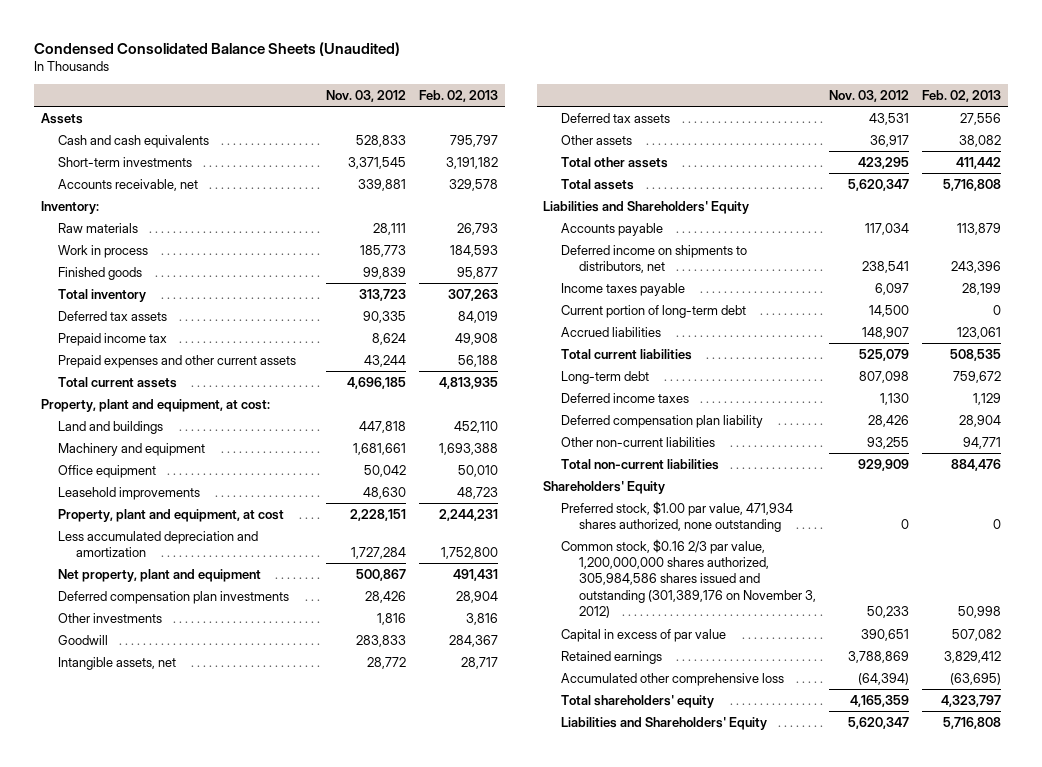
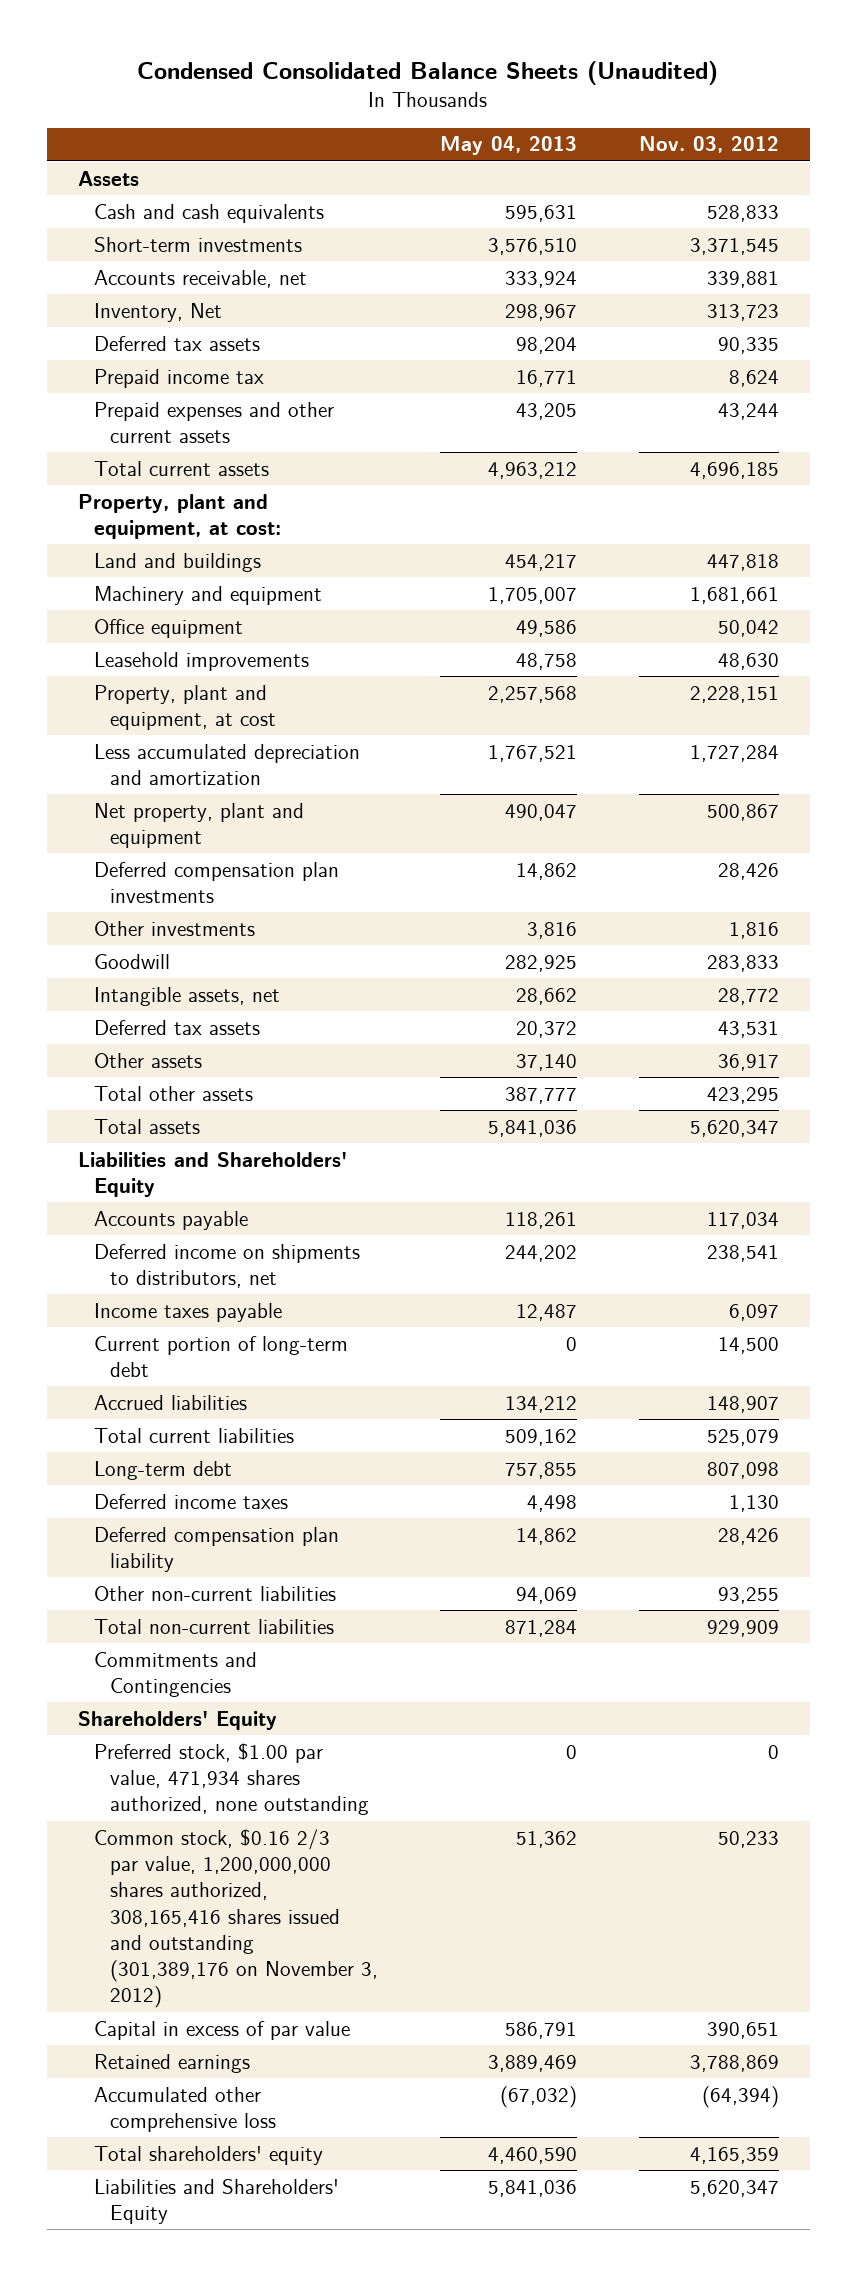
[419,89,499,102] Feb. 02, 2013 -> none
none -> [439,136,577,156] May 04, 2013
[40,200,99,214] Inventory: -> none
[58,222,139,233] Raw materials -> none
[58,244,149,258] Work in process -> none
[58,266,143,280] Finished goods -> none
[58,288,147,302] Total inventory -> [93,302,222,322] Inventory, Net
none -> [93,1651,257,1698] Commitments and Contingencies
[561,538,817,619] Common stock, $0.16 2/3 par value, 1,200,000,000 shares authorized, 305,984,586 shares issued and outstanding (301,389,176 on November 3, 2012) -> [93,1828,378,2009] Common stock, $0.16 2/3 par value, 1,200,000,000 shares authorized, 308,165,416 shares issued and outstanding (301,389,176 on November 3, 2012)

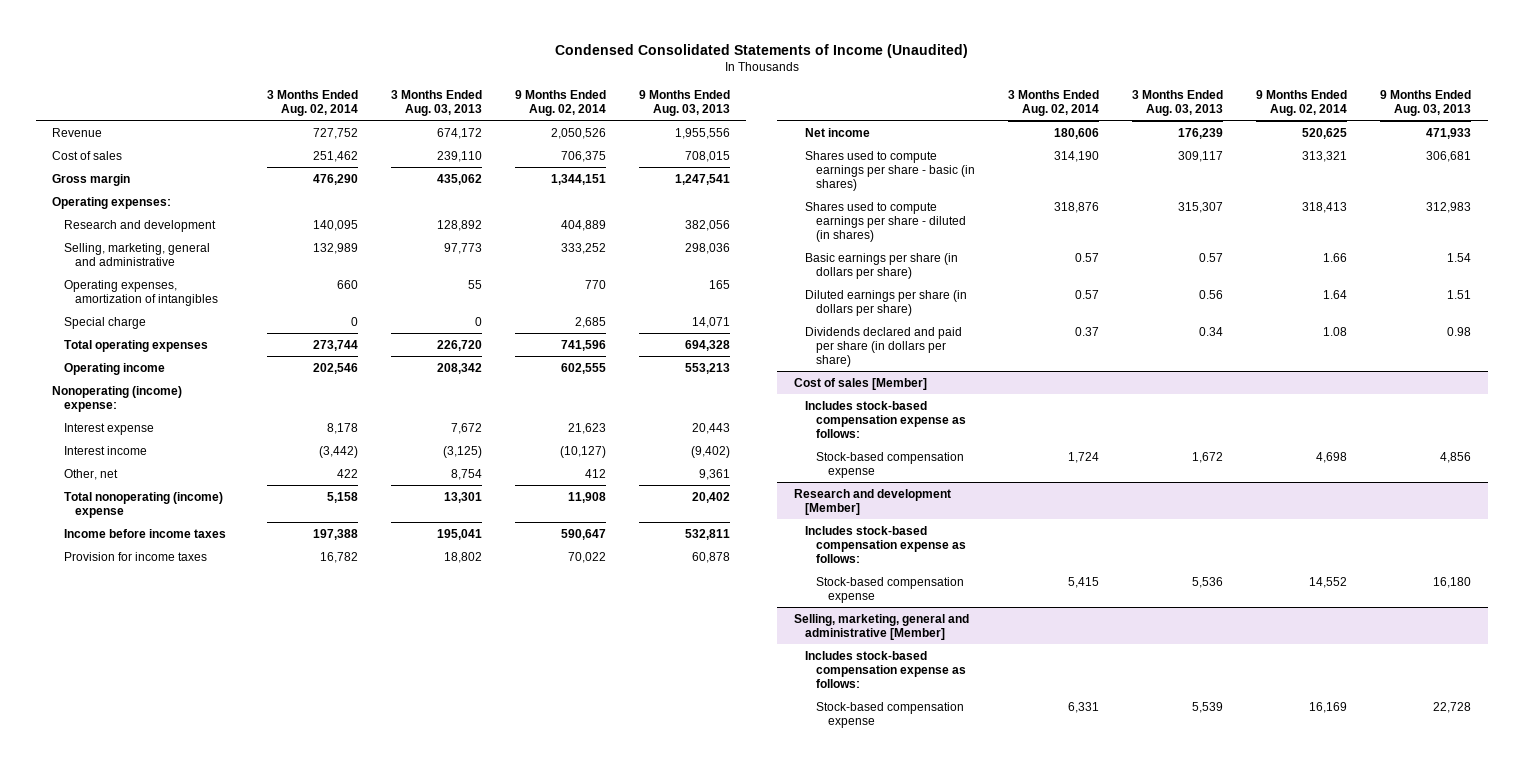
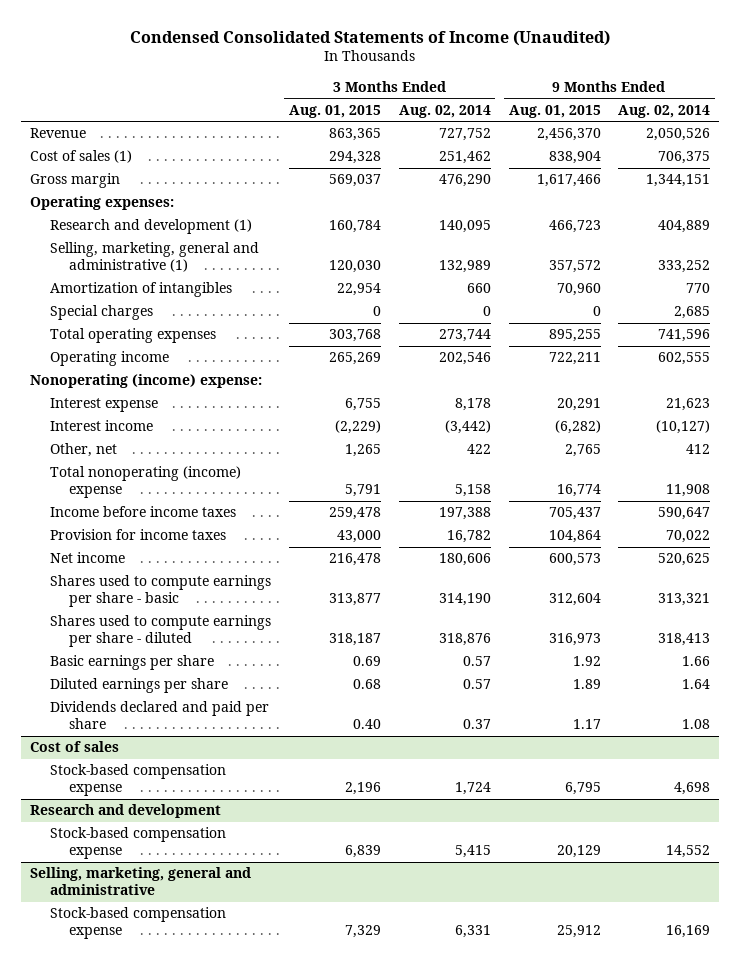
[391,89,483,117] 3 Months Ended Aug. 03, 2013 -> none
[638,89,730,117] 9 Months Ended Aug. 03, 2013 -> none
none -> [288,104,381,118] Aug. 01, 2015
none -> [508,104,601,118] Aug. 01, 2015
[52,150,123,160] Cost of sales -> [30,150,133,164] Cost of sales (1)
[63,219,216,232] Research and development -> [49,219,252,235] Research and development (1)
[63,242,210,266] Selling, marketing, general and administrative -> [49,242,259,273] Selling, marketing, general and administrative (1)
[63,279,219,306] Operating expenses, amortization of intangibles -> [49,282,232,298] Amortization of intangibles
[63,316,146,329] Special charge -> [49,305,153,321] Special charges
[804,400,967,438] Includes stock-based compensation expense as follows: -> none
[804,150,976,191] Shares used to compute earnings per share - basic (in shares) -> [49,575,271,608] Shares used to compute earnings per share - basic
[804,201,967,242] Shares used to compute earnings per share - diluted (in shares) -> [49,615,271,648] Shares used to compute earnings per share - diluted
[804,252,958,279] Basic earnings per share (in dollars per share) -> [49,655,214,671] Basic earnings per share
[804,289,967,316] Diluted earnings per share (in dollars per share) -> [49,678,228,694] Diluted earnings per share
[804,326,962,367] Dividends declared and paid per share (in dollars per share) -> [49,701,269,730] Dividends declared and paid per share
[793,377,927,390] Cost of sales [Member] -> [30,741,120,753] Cost of sales
[804,525,967,563] Includes stock-based compensation expense as follows: -> none
[793,488,951,515] Research and development [Member] -> [30,804,222,819] Research and development
[804,650,967,688] Includes stock-based compensation expense as follows: -> none
[793,613,969,640] Selling, marketing, general and administrative [Member] -> [30,867,252,896] Selling, marketing, general and administrative

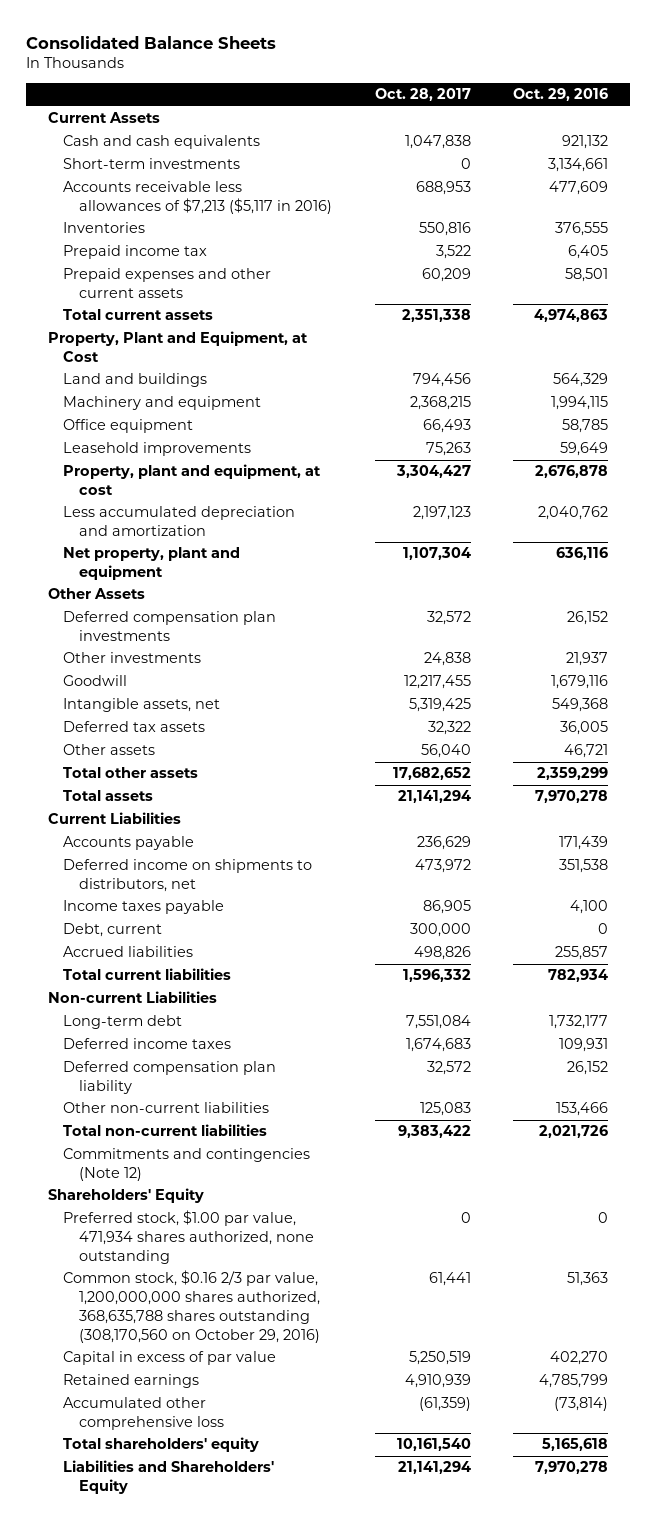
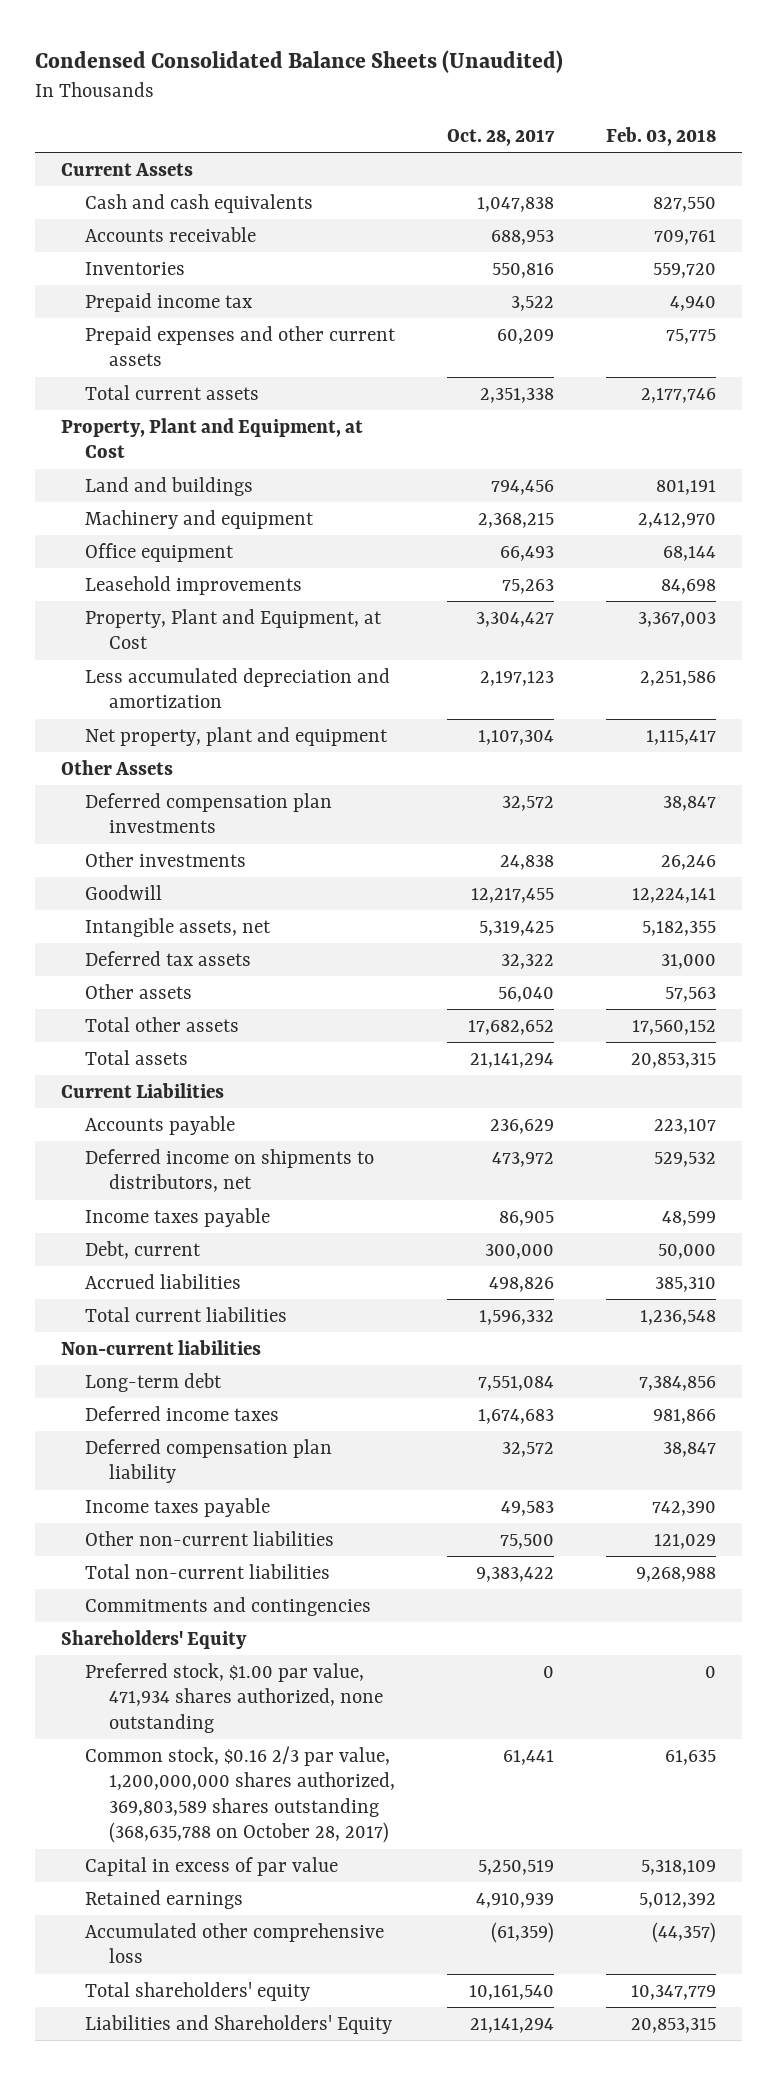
[26,35,277,49] Consolidated Balance Sheets -> [34,50,563,74] Condensed Consolidated Balance Sheets (Unaudited)
[513,88,609,102] Oct. 29, 2016 -> none
none -> [605,126,716,146] Feb. 03, 2018
[63,158,241,170] Short-term investments -> none
[63,181,332,215] Accounts receivable less allowances of $7,213 ($5,117 in 2016) -> [84,226,256,242] Accounts receivable
[63,464,322,496] Property, plant and equipment, at cost -> [84,608,382,650] Property, Plant and Equipment, at Cost
[47,991,217,1004] Non-current Liabilities -> [60,1339,261,1355] Non-current liabilities
none -> [84,1497,270,1517] Income taxes payable
[419,1102,471,1117] 125,083 -> [499,1533,554,1549] 75,500
[63,1148,311,1182] Commitments and contingencies (Note 12) -> [84,1596,371,1616] Commitments and contingencies
[63,1270,320,1343] Common stock, $0.16 2/3 par value, 1,200,000,000 shares authorized, 368,635,788 shares outstanding (308,170,560 on October 29, 2016) -> [84,1745,395,1844] Common stock, $0.16 2/3 par value, 1,200,000,000 shares authorized, 369,803,589 shares outstanding (368,635,788 on October 28, 2017)

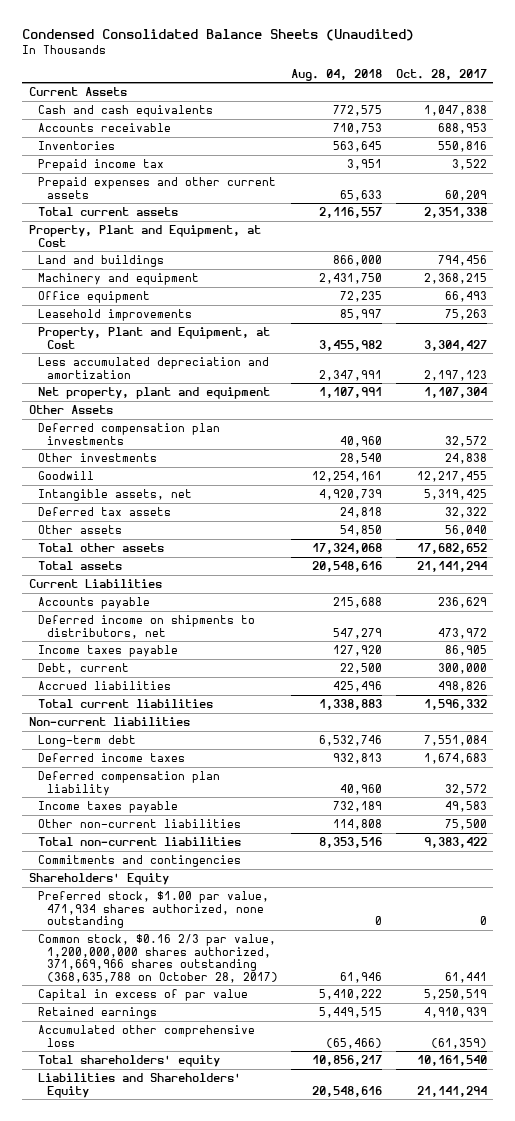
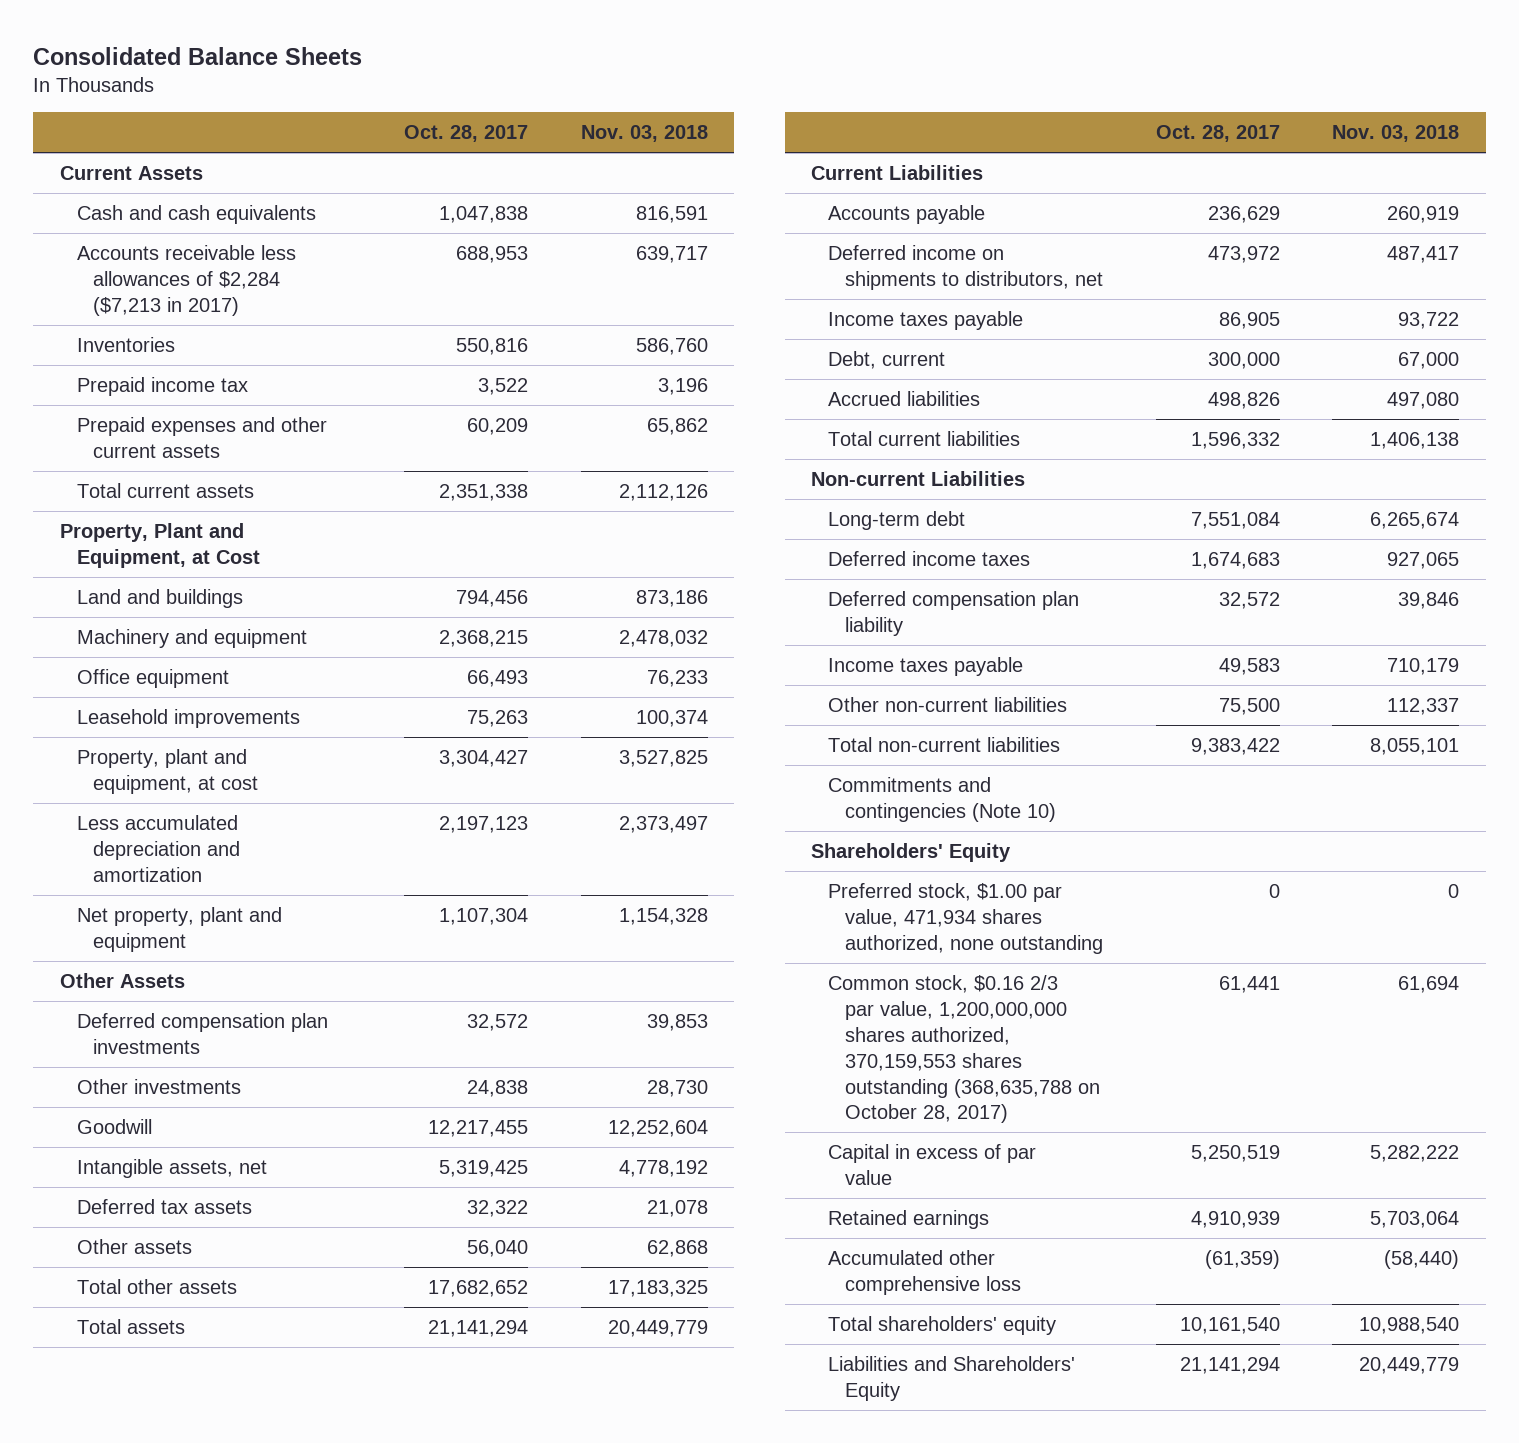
[21,28,414,41] Condensed Consolidated Balance Sheets (Unaudited) -> [33,46,363,65] Consolidated Balance Sheets
[291,68,383,81] Aug. 04, 2018 -> none
none -> [580,125,708,143] Nov. 03, 2018
[37,122,171,132] Accounts receivable -> [76,244,296,316] Accounts receivable less allowances of $2,284 ($7,213 in 2017)
[37,326,270,349] Property, Plant and Equipment, at Cost -> [76,748,259,794] Property, plant and equipment, at cost
[28,716,190,726] Non-current liabilities -> [811,470,1026,486] Non-current Liabilities
[37,854,241,867] Commitments and contingencies -> [827,776,1056,822] Commitments and contingencies (Note 10)
[37,933,278,983] Common stock, $0.16 2/3 par value, 1,200,000,000 shares authorized, 371,669,966 shares outstanding (368,635,788 on October 28, 2017) -> [827,974,1100,1124] Common stock, $0.16 2/3 par value, 1,200,000,000 shares authorized, 370,159,553 shares outstanding (368,635,788 on October 28, 2017)

